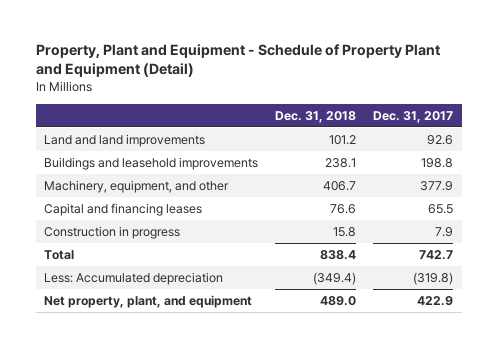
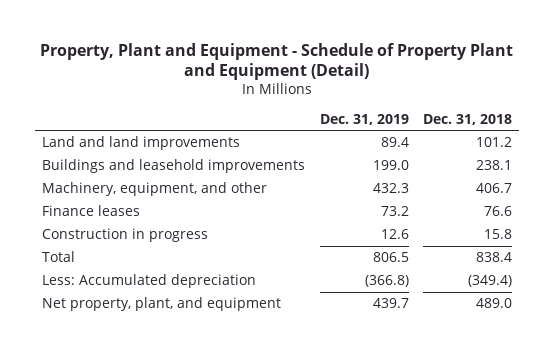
[373,110,454,123] Dec. 31, 2017 -> none
none -> [319,113,409,125] Dec. 31, 2019
[44,203,203,217] Capital and financing leases -> [42,205,141,217] Finance leases

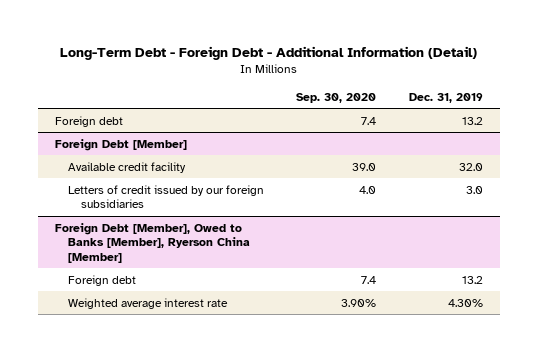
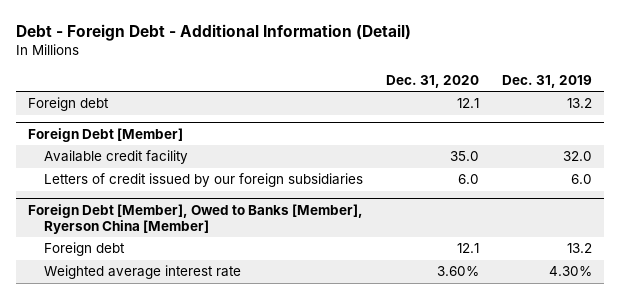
[59,46,477,61] Long-Term Debt - Foreign Debt - Additional Information (Detail) -> [16,24,412,42] Debt - Foreign Debt - Additional Information (Detail)
[296,93,377,104] Sep. 30, 2020 -> none
none -> [386,74,480,88] Dec. 31, 2020
[466,185,484,194] 3.0 -> [571,174,593,185] 6.0

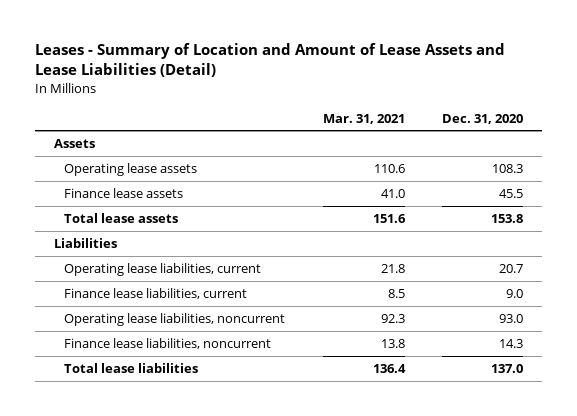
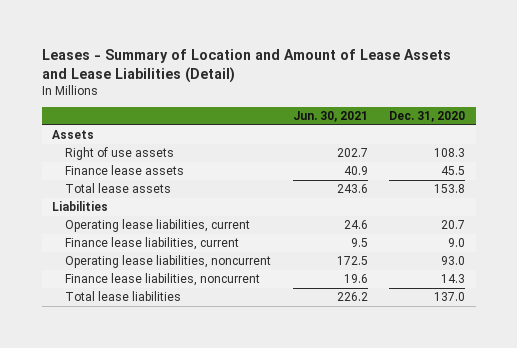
[322,113,405,124] Mar. 31, 2021 -> none
none -> [292,111,368,123] Jun. 30, 2021
[64,162,198,176] Operating lease assets -> [65,147,175,161] Right of use assets

